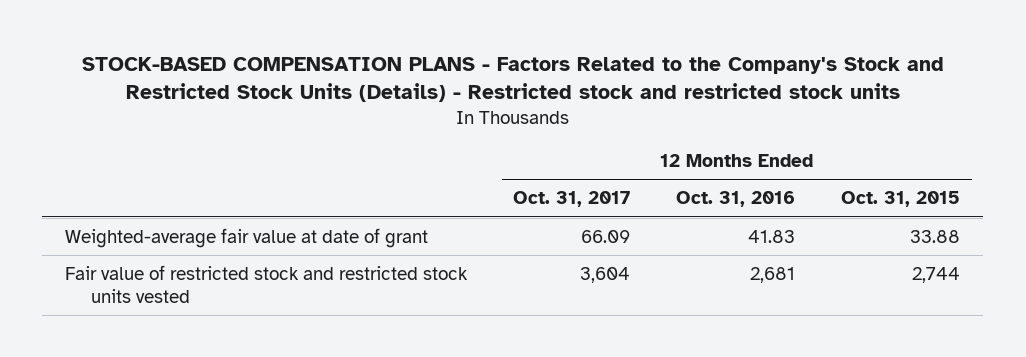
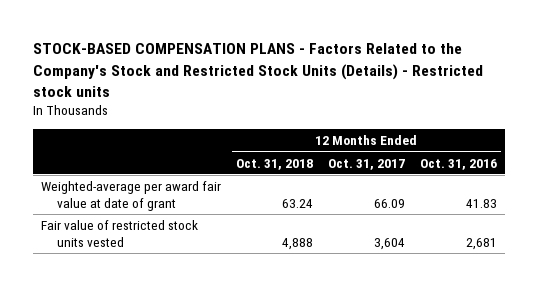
[81,56,944,103] STOCK-BASED COMPENSATION PLANS - Factors Related to the Company's Stock and Restricted Stock Units (Details) - Restricted stock and restricted stock units -> [33,43,484,97] STOCK-BASED COMPENSATION PLANS - Factors Related to the Company's Stock and Restricted Stock Units (Details) - Restricted stock units
[841,191,961,208] Oct. 31, 2015 -> none
none -> [235,158,313,170] Oct. 31, 2018
[65,227,429,248] Weighted-average fair value at date of grant -> [40,181,221,211] Weighted-average per award fair value at date of grant
[65,264,469,303] Fair value of restricted stock and restricted stock units vested -> [40,220,198,247] Fair value of restricted stock units vested

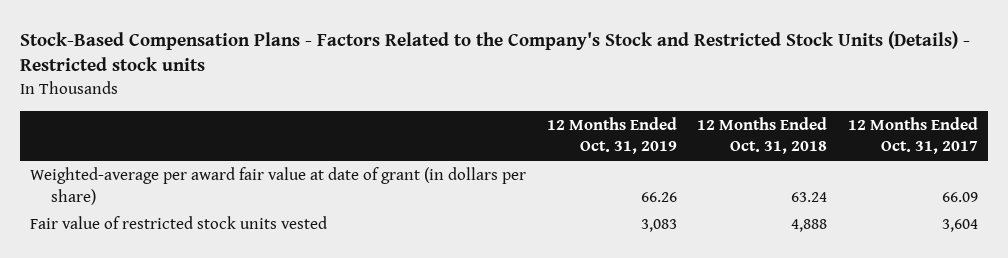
[33,43,484,97] STOCK-BASED COMPENSATION PLANS - Factors Related to the Company's Stock and Restricted Stock Units (Details) - Restricted stock units -> [19,30,970,72] Stock-Based Compensation Plans - Factors Related to the Company's Stock and Restricted Stock Units (Details) - Restricted stock units
[420,158,498,170] Oct. 31, 2016 -> none
none -> [546,116,677,155] 12 Months Ended Oct. 31, 2019
[40,181,221,211] Weighted-average per award fair value at date of grant -> [29,167,526,205] Weighted-average per award fair value at date of grant (in dollars per share)

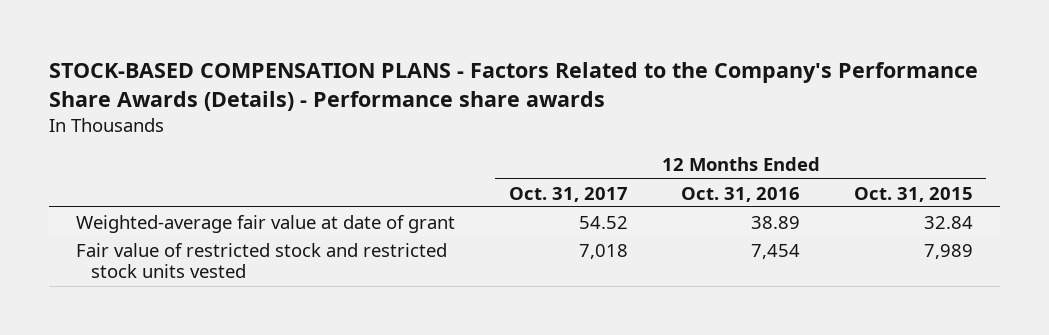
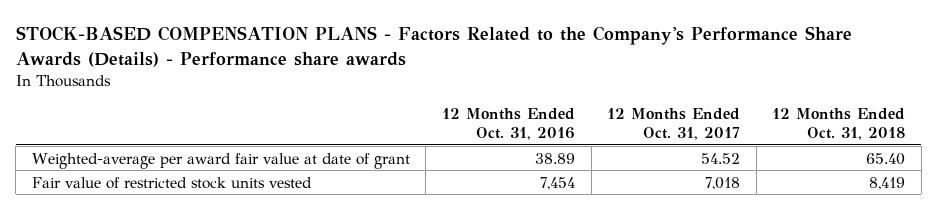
[853,186,973,202] Oct. 31, 2015 -> none
none -> [772,108,906,140] 12 Months Ended Oct. 31, 2018
[76,214,456,233] Weighted-average fair value at date of grant -> [31,152,410,169] Weighted-average per award fair value at date of grant
[76,242,448,279] Fair value of restricted stock and restricted stock units vested -> [31,176,312,189] Fair value of restricted stock units vested

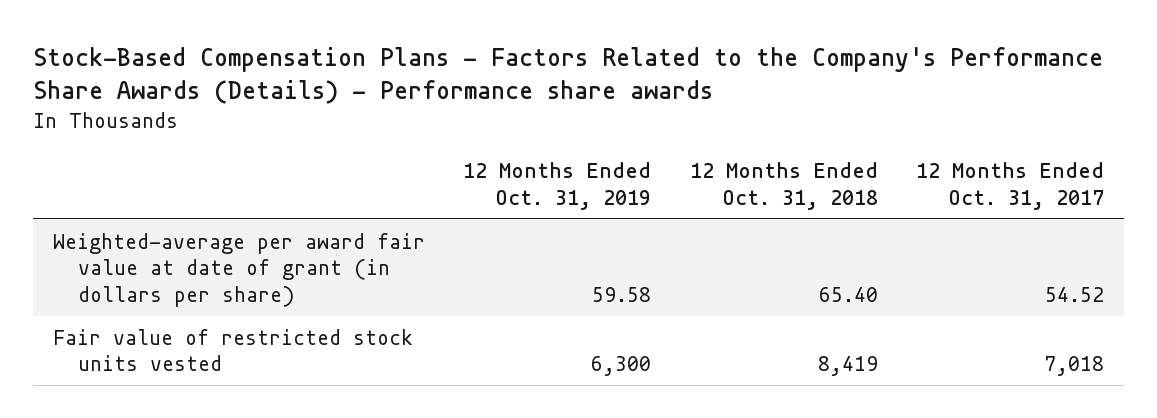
[15,26,852,67] STOCK-BASED COMPENSATION PLANS - Factors Related to the Company's Performance Share Awards (Details) - Performance share awards -> [33,47,1104,105] Stock-Based Compensation Plans - Factors Related to the Company's Performance Share Awards (Details) - Performance share awards
[441,108,575,140] 12 Months Ended Oct. 31, 2016 -> none
none -> [463,161,652,210] 12 Months Ended Oct. 31, 2019
[31,152,410,169] Weighted-average per award fair value at date of grant -> [52,232,425,308] Weighted-average per award fair value at date of grant (in dollars per share)

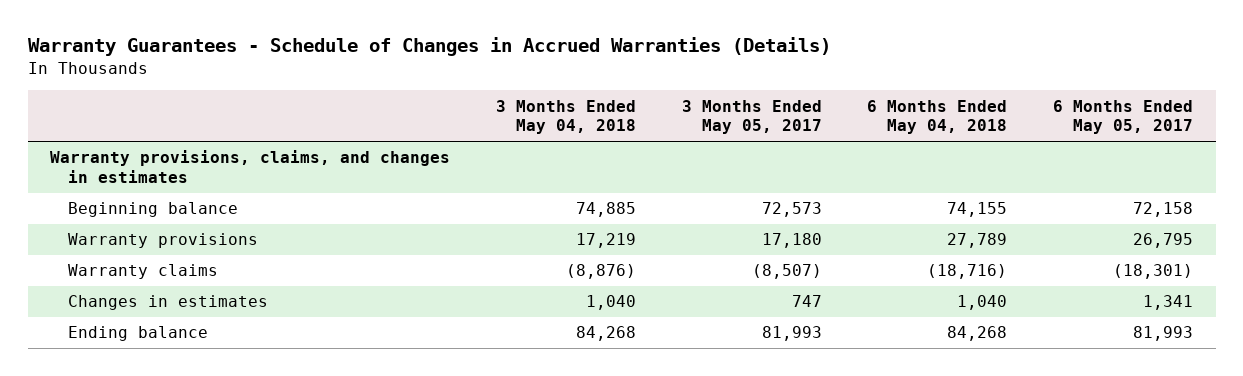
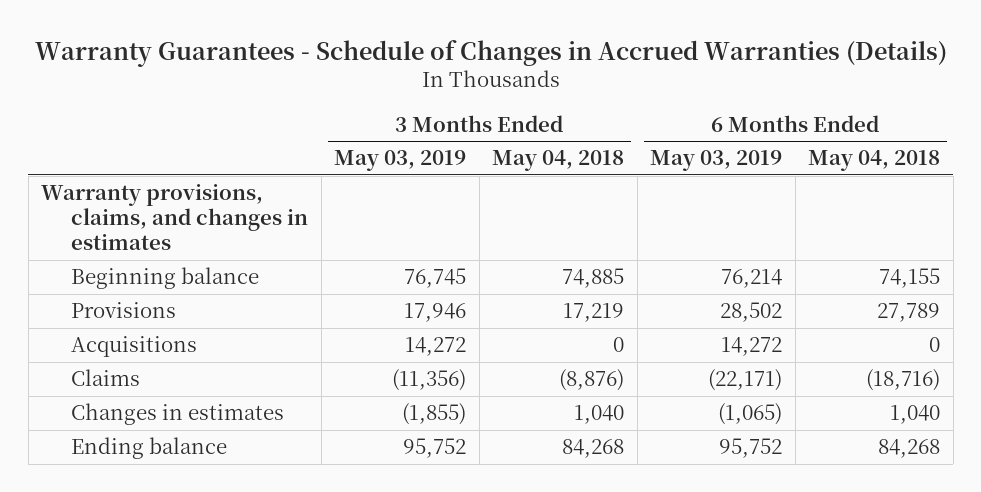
[681,99,822,135] 3 Months Ended May 05, 2017 -> none
[1052,99,1193,135] 6 Months Ended May 05, 2017 -> none
none -> [334,150,467,172] May 03, 2019
none -> [650,150,783,172] May 03, 2019
[67,233,258,249] Warranty provisions -> [71,302,177,319] Provisions
none -> [71,336,198,358] Acquisitions
[67,264,218,280] Warranty claims -> [71,369,141,387] Claims

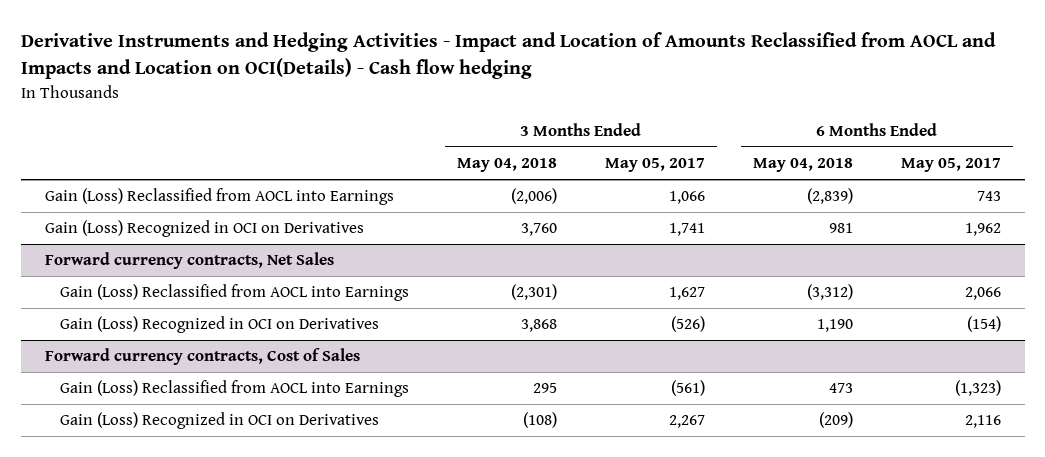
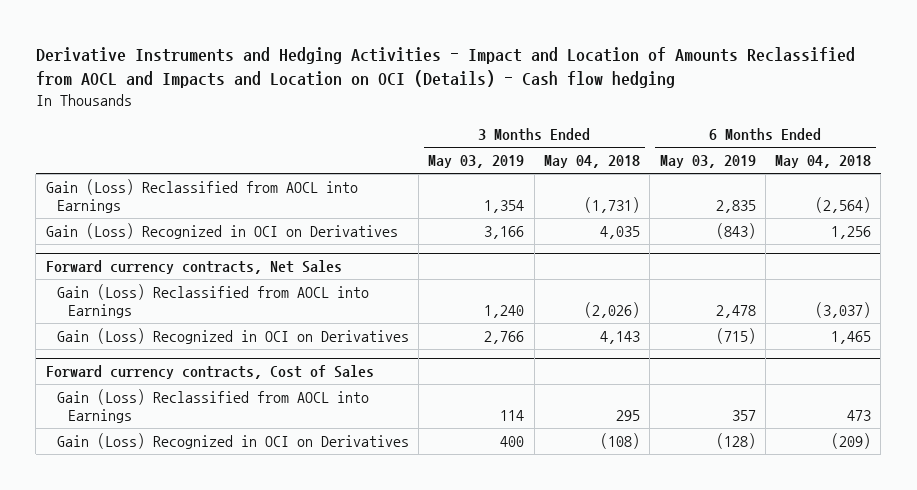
[20,32,996,80] Derivative Instruments and Hedging Activities - Impact and Location of Amounts Reclassified from AOCL and Impacts and Location on OCI(Details) - Cash flow hedging -> [35,47,855,89] Derivative Instruments and Hedging Activities - Impact and Location of Amounts Reclassified from AOCL and Impacts and Location on OCI (Details) - Cash flow hedging
[604,158,705,173] May 05, 2017 -> none
[900,158,1001,173] May 05, 2017 -> none
none -> [428,155,525,169] May 03, 2019
none -> [659,155,756,169] May 03, 2019
[510,188,557,205] (2,006) -> [584,197,641,214] (1,731)
[806,188,853,205] (2,839) -> [815,197,872,214] (2,564)
[520,223,557,237] 3,760 -> [600,226,641,240] 4,035
[828,223,853,234] 981 -> [831,226,872,240] 1,256
[510,284,557,301] (2,301) -> [584,302,641,319] (2,026)
[806,284,853,301] (3,312) -> [815,302,872,319] (3,037)
[520,319,557,333] 3,868 -> [600,331,641,345] 4,143
[816,319,853,333] 1,190 -> [831,331,872,345] 1,465

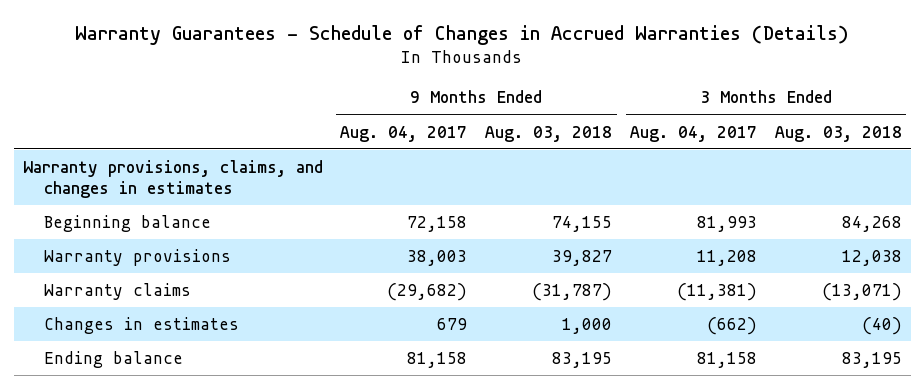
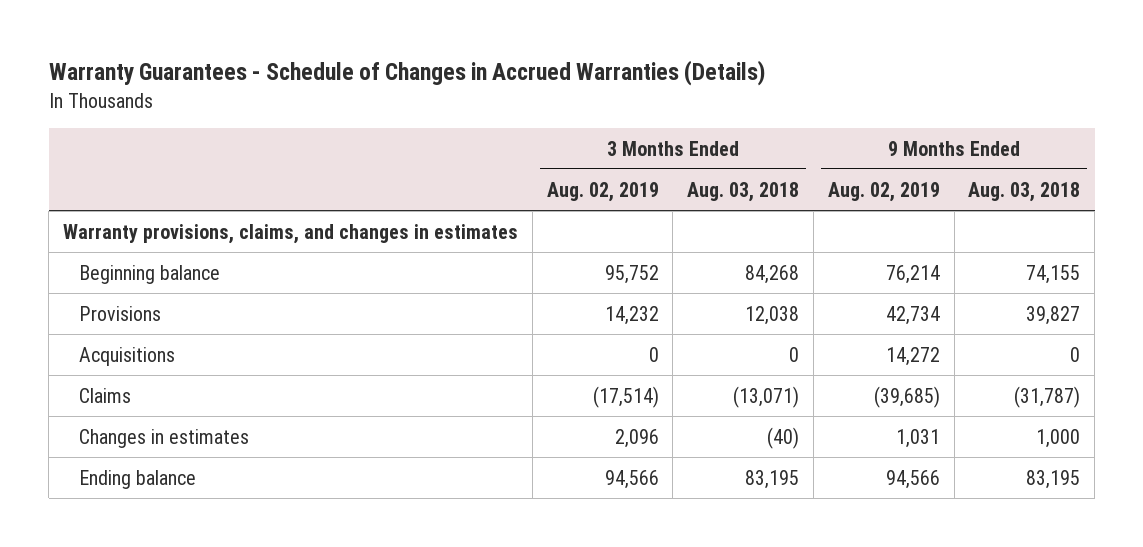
[340,125,468,142] Aug. 04, 2017 -> none
[629,125,757,142] Aug. 04, 2017 -> none
none -> [546,181,659,202] Aug. 02, 2019
none -> [827,181,940,202] Aug. 02, 2019
[44,249,232,267] Warranty provisions -> [79,305,162,321] Provisions
none -> [79,346,176,366] Acquisitions
[44,283,192,301] Warranty claims -> [79,387,132,403] Claims

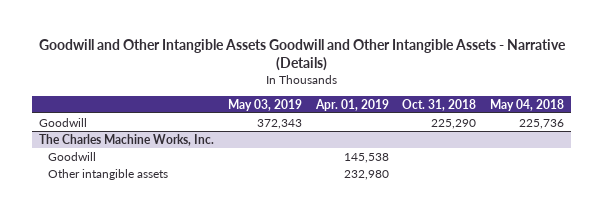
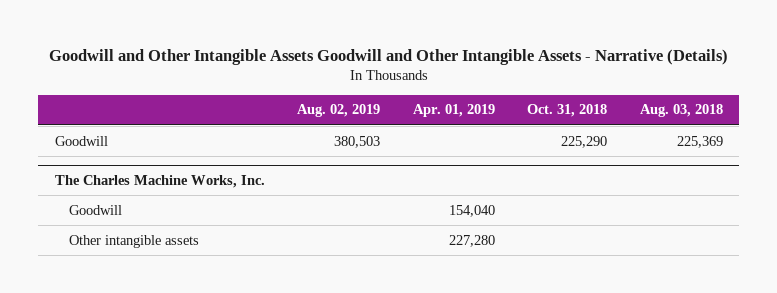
[227,98,302,111] May 03, 2019 -> none
[490,98,565,111] May 04, 2018 -> none
none -> [297,104,381,118] Aug. 02, 2019
none -> [639,104,723,118] Aug. 03, 2018
[343,152,389,163] 145,538 -> [448,204,495,217] 154,040
[343,169,389,180] 232,980 -> [448,234,495,247] 227,280

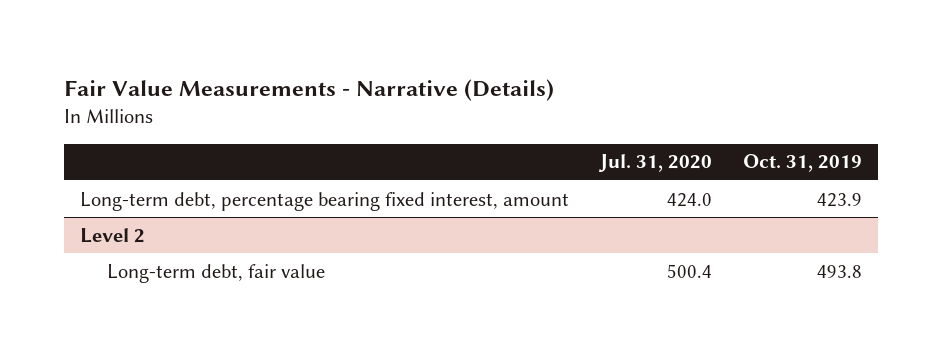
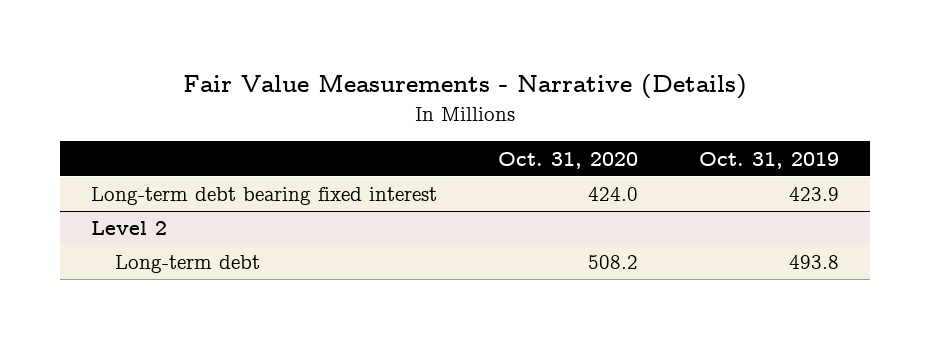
[598,154,713,173] Jul. 31, 2020 -> none
none -> [497,151,638,169] Oct. 31, 2020
[79,191,569,211] Long-term debt, percentage bearing fixed interest, amount -> [90,187,437,206] Long-term debt bearing fixed interest
[106,263,325,283] Long-term debt, fair value -> [114,255,260,274] Long-term debt

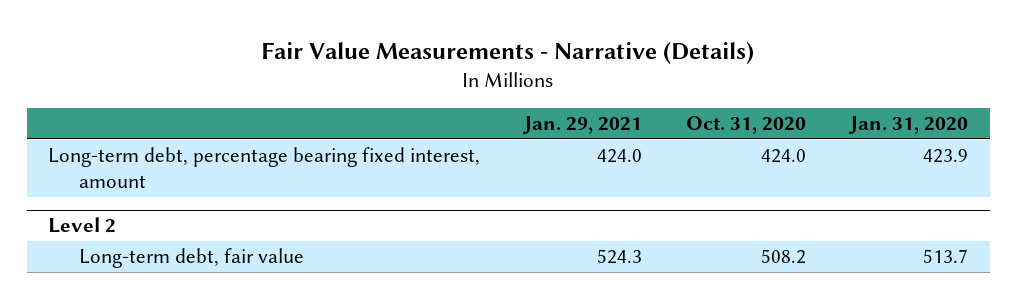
[699,151,840,169] Oct. 31, 2019 -> none
none -> [522,115,643,134] Jan. 29, 2021
none -> [848,115,969,134] Jan. 31, 2020
[90,187,437,206] Long-term debt bearing fixed interest -> [48,147,481,189] Long-term debt, percentage bearing fixed interest, amount
[114,255,260,274] Long-term debt -> [78,248,304,269] Long-term debt, fair value

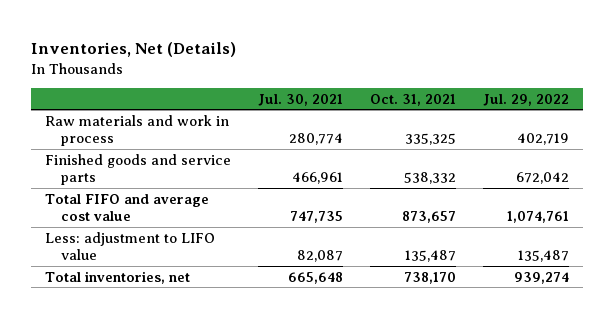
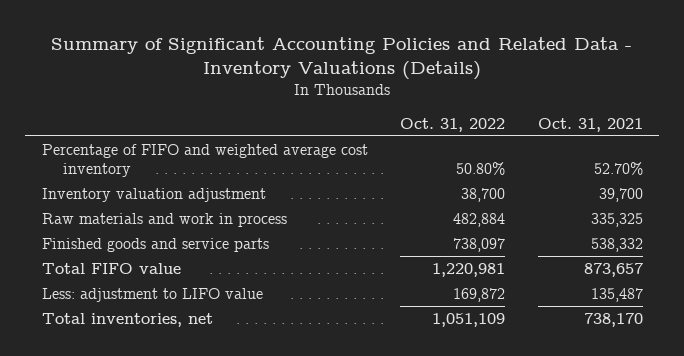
[31,41,237,57] Inventories, Net (Details) -> [51,36,633,80] Summary of Significant Accounting Policies and Related Data - Inventory Valuations (Details)
[258,93,344,106] Jul. 30, 2021 -> none
[483,93,570,106] Jul. 29, 2022 -> none
none -> [400,117,506,132] Oct. 31, 2022
none -> [41,143,368,177] Percentage of FIFO and weighted average cost inventory
none -> [41,187,266,202] Inventory valuation adjustment
[45,193,210,222] Total FIFO and average cost value -> [41,262,181,274] Total FIFO value

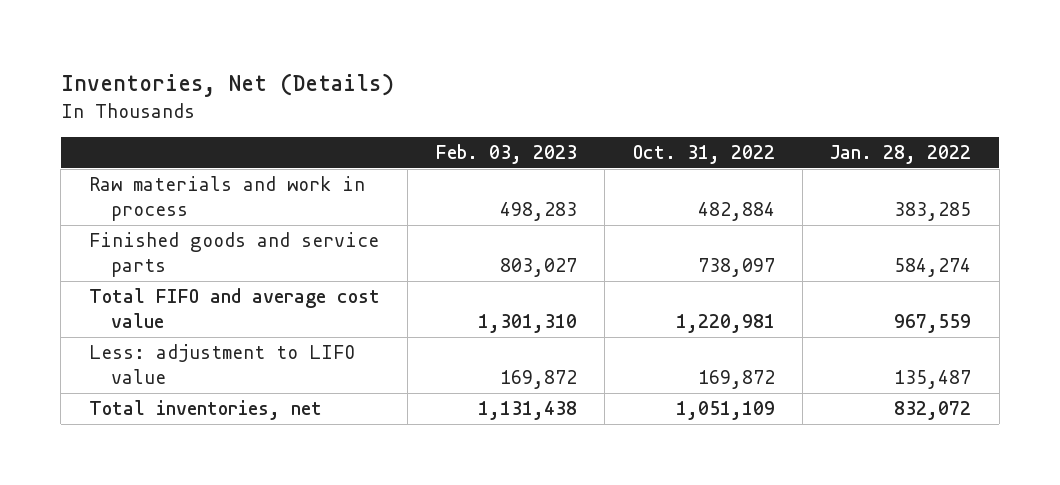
[51,36,633,80] Summary of Significant Accounting Policies and Related Data - Inventory Valuations (Details) -> [60,73,394,98] Inventories, Net (Details)
[537,117,643,132] Oct. 31, 2021 -> none
none -> [435,144,577,165] Feb. 03, 2023
none -> [830,145,972,165] Jan. 28, 2022
[41,143,368,177] Percentage of FIFO and weighted average cost inventory -> none
[41,187,266,202] Inventory valuation adjustment -> none
[41,262,181,274] Total FIFO value -> [88,288,380,329] Total FIFO and average cost value

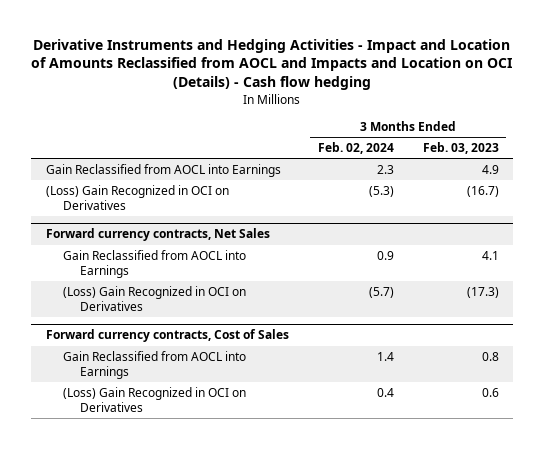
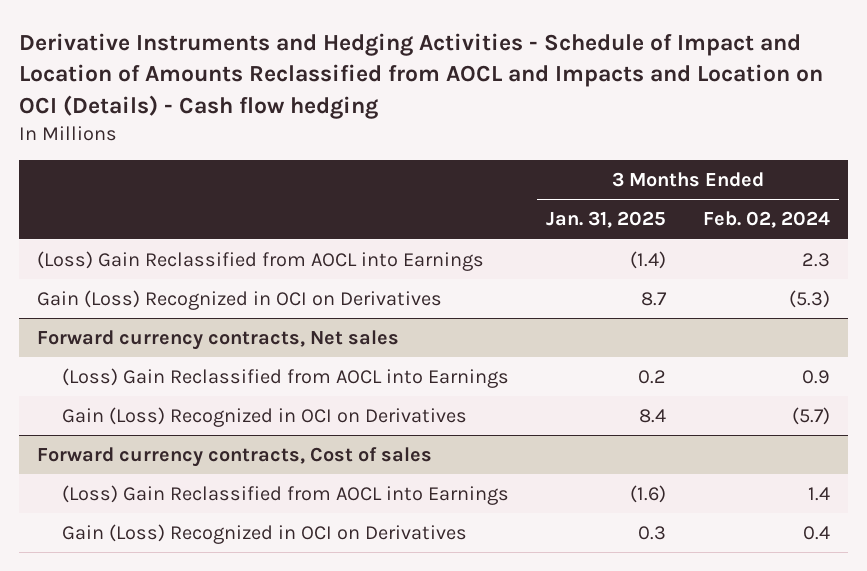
[31,38,513,91] Derivative Instruments and Hedging Activities - Impact and Location of Amounts Reclassified from AOCL and Impacts and Location on OCI (Details) - Cash flow hedging -> [18,32,823,119] Derivative Instruments and Hedging Activities - Schedule of Impact and Location of Amounts Reclassified from AOCL and Impacts and Location on OCI (Details) - Cash flow hedging
[422,142,499,155] Feb. 03, 2023 -> none
none -> [546,211,667,229] Jan. 31, 2025
[45,164,281,178] Gain Reclassified from AOCL into Earnings -> [36,251,484,272] (Loss) Gain Reclassified from AOCL into Earnings
[45,185,229,210] (Loss) Gain Recognized in OCI on Derivatives -> [36,290,442,311] Gain (Loss) Recognized in OCI on Derivatives
[45,228,270,242] Forward currency contracts, Net Sales -> [36,330,399,351] Forward currency contracts, Net sales
[62,250,246,278] Gain Reclassified from AOCL into Earnings -> [62,368,510,389] (Loss) Gain Reclassified from AOCL into Earnings
[62,286,246,311] (Loss) Gain Recognized in OCI on Derivatives -> [62,407,468,428] Gain (Loss) Recognized in OCI on Derivatives
[45,329,289,343] Forward currency contracts, Cost of Sales -> [36,447,432,468] Forward currency contracts, Cost of sales
[62,351,246,379] Gain Reclassified from AOCL into Earnings -> [62,485,510,506] (Loss) Gain Reclassified from AOCL into Earnings
[62,387,246,412] (Loss) Gain Recognized in OCI on Derivatives -> [62,524,468,545] Gain (Loss) Recognized in OCI on Derivatives

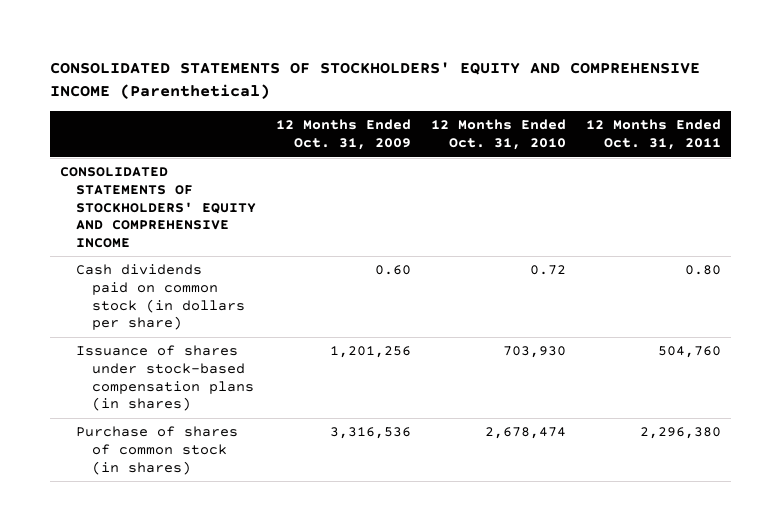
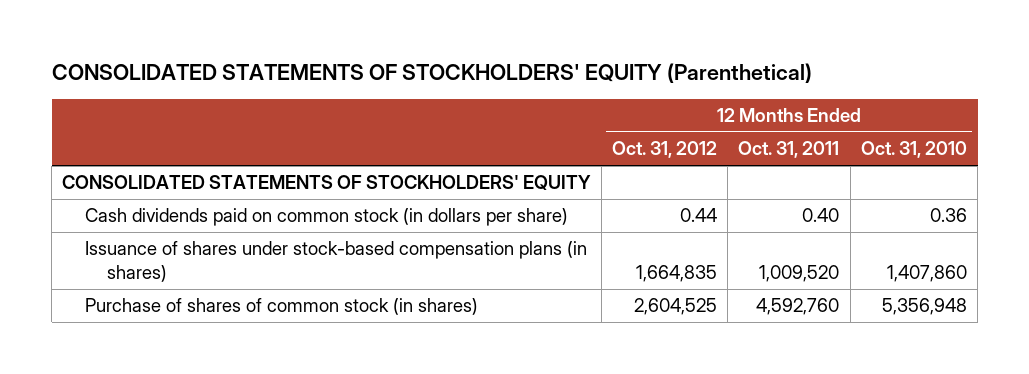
[50,62,701,100] CONSOLIDATED STATEMENTS OF STOCKHOLDERS' EQUITY AND COMPREHENSIVE INCOME (Parenthetical) -> [51,63,812,84] CONSOLIDATED STATEMENTS OF STOCKHOLDERS' EQUITY (Parenthetical)
[275,119,411,150] 12 Months Ended Oct. 31, 2009 -> none
none -> [611,141,717,159] Oct. 31, 2012
[60,167,256,248] CONSOLIDATED STATEMENTS OF STOCKHOLDERS' EQUITY AND COMPREHENSIVE INCOME -> [62,175,592,191] CONSOLIDATED STATEMENTS OF STOCKHOLDERS' EQUITY
[529,265,566,276] 0.72 -> [929,208,967,223] 0.36
[684,265,721,276] 0.80 -> [802,208,840,223] 0.40
[502,346,566,359] 703,930 -> [886,264,967,282] 1,407,860
[657,346,721,359] 504,760 -> [759,264,840,282] 1,009,520
[484,427,566,440] 2,678,474 -> [881,298,967,316] 5,356,948
[639,427,721,440] 2,296,380 -> [756,298,840,316] 4,592,760

